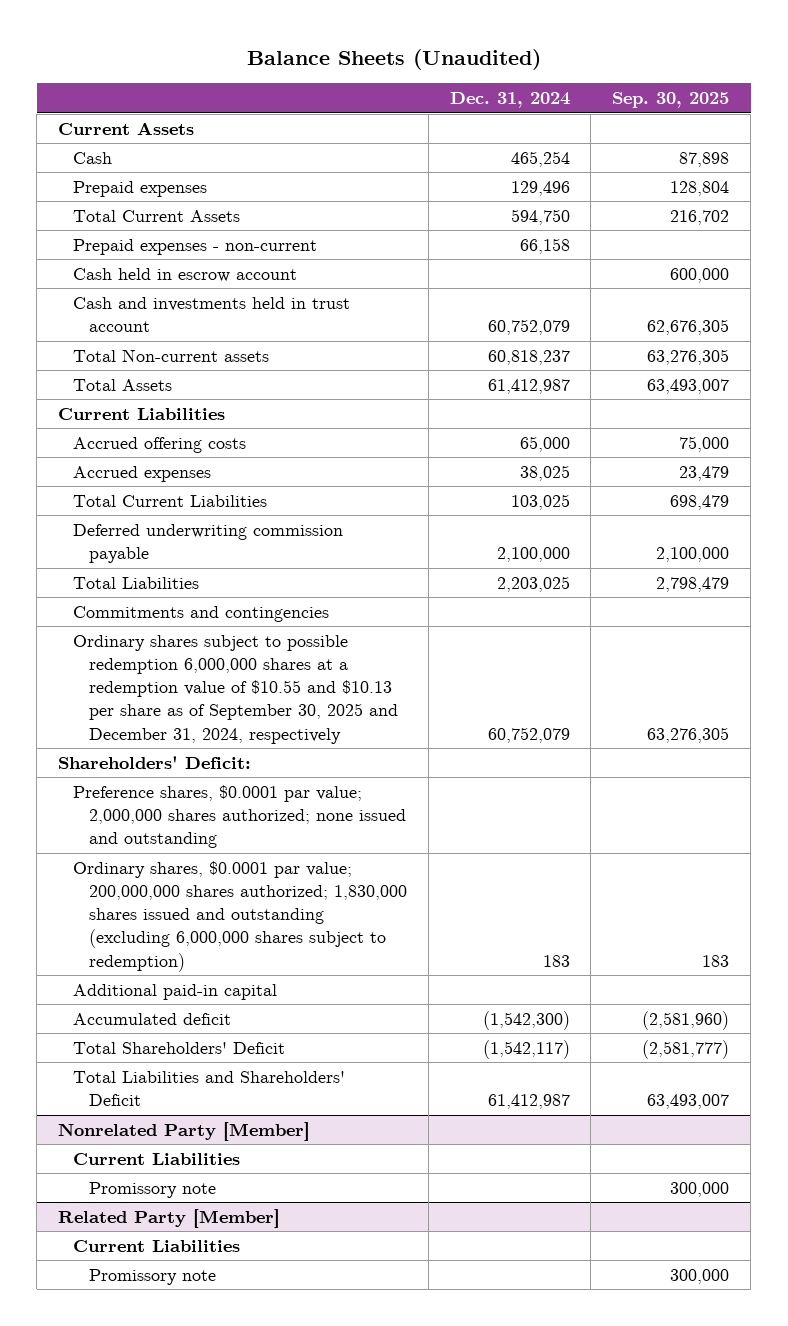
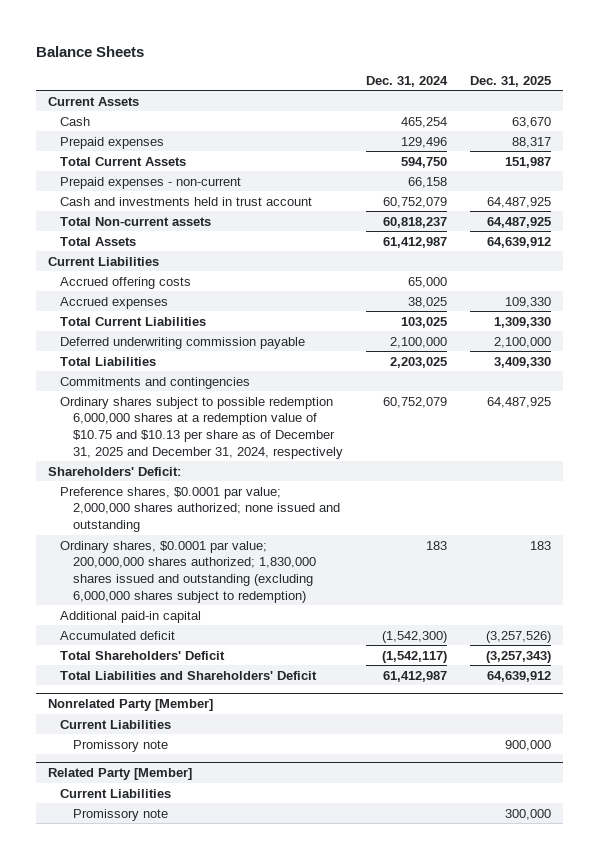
[246,48,541,70] Balance Sheets (Unaudited) -> [36,45,145,57] Balance Sheets
[612,92,730,109] Sep. 30, 2025 -> none
none -> [470,75,552,87] Dec. 31, 2025
[73,267,298,282] Cash held in escrow account -> none
[73,634,398,744] Ordinary shares subject to possible redemption 6,000,000 shares at a redemption value of $10.55 and $10.13 per share as of September 30, 2025 and December 31, 2024, respectively -> [60,396,343,459] Ordinary shares subject to possible redemption 6,000,000 shares at a redemption value of $10.75 and $10.13 per share as of December 31, 2025 and December 31, 2024, respectively

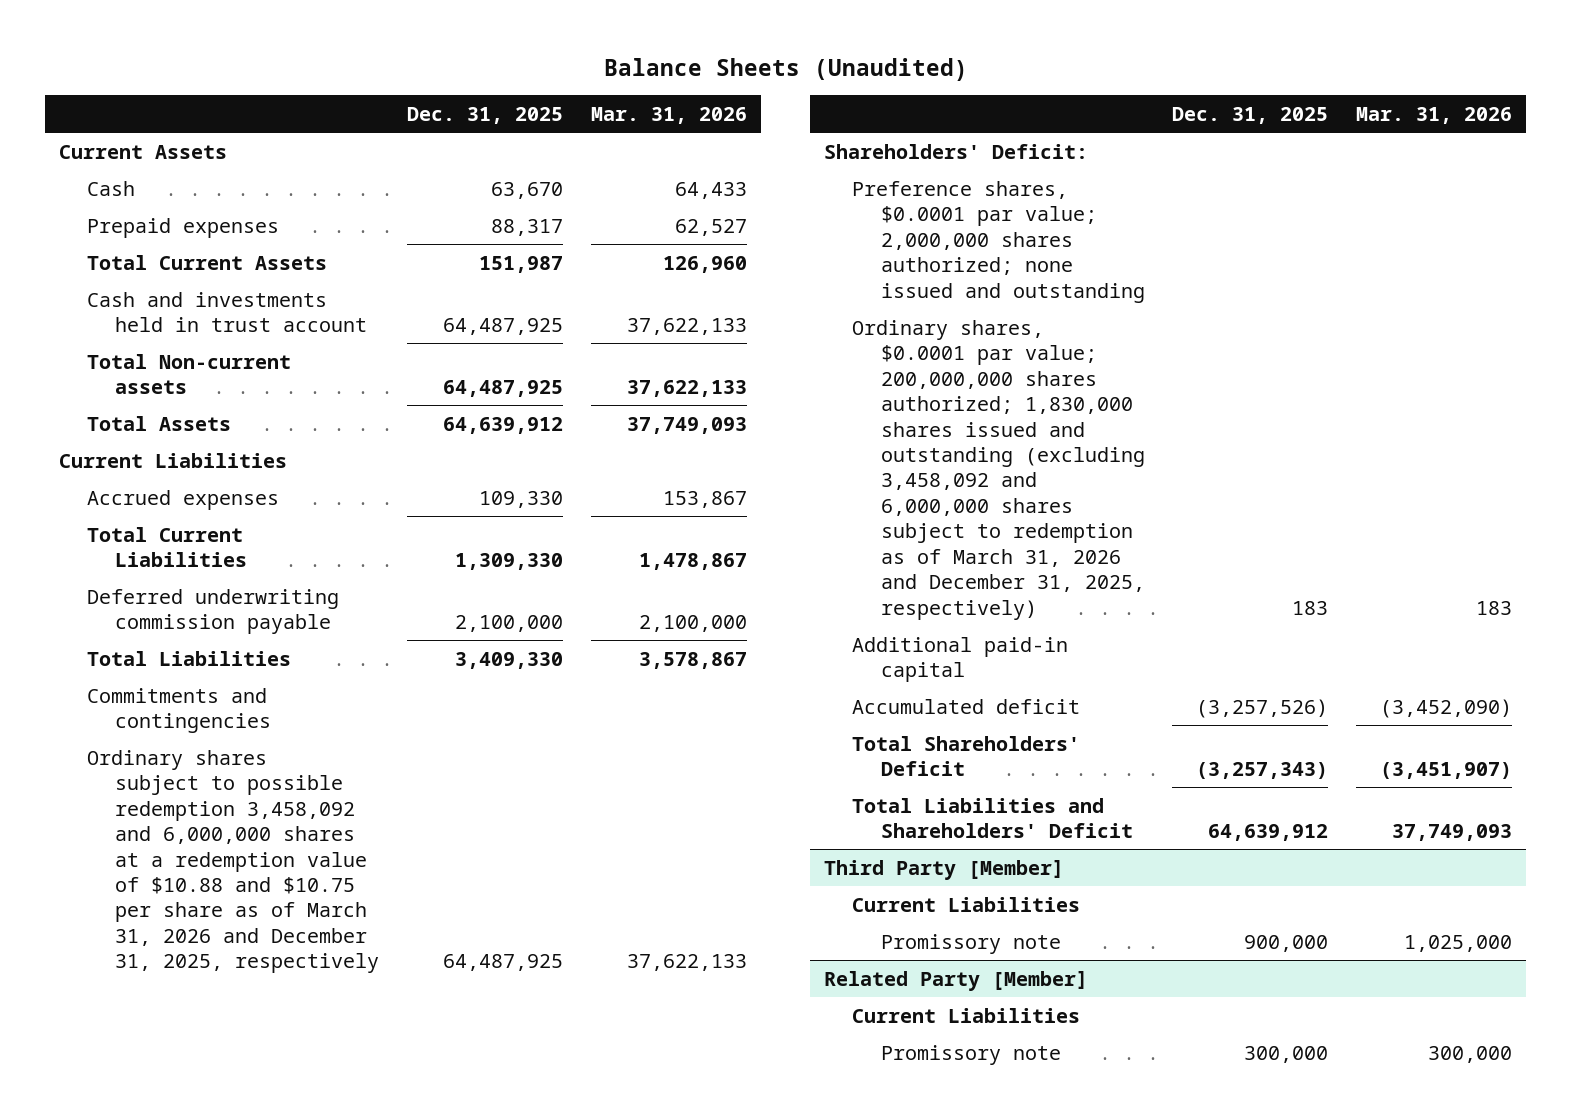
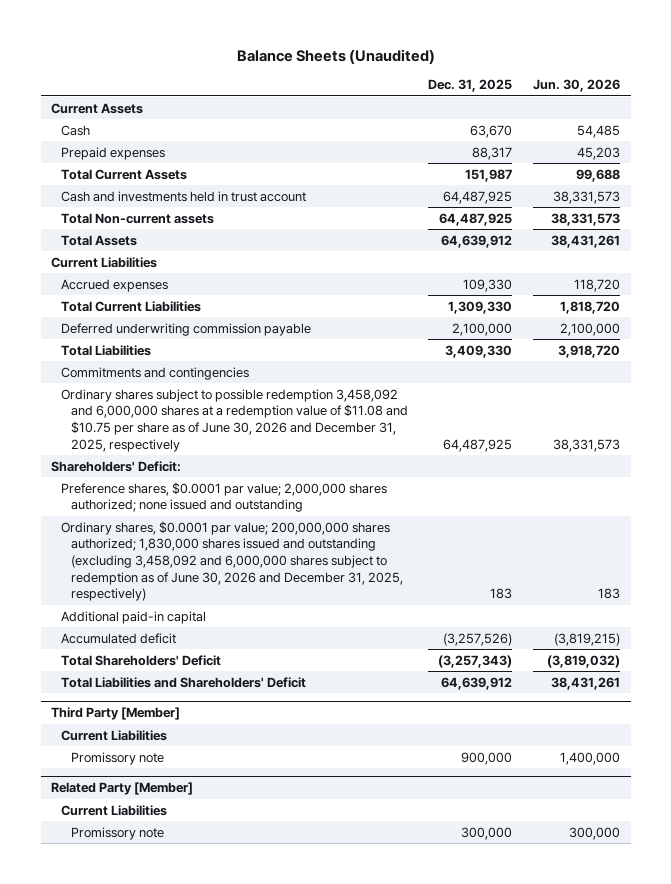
[590,107,747,125] Mar. 31, 2026 -> none
none -> [533,79,621,93] Jun. 30, 2026
[87,749,380,974] Ordinary shares subject to possible redemption 3,458,092 and 6,000,000 shares at a redemption value of $10.88 and $10.75 per share as of March 31, 2026 and December 31, 2025, respectively -> [60,388,408,452] Ordinary shares subject to possible redemption 3,458,092 and 6,000,000 shares at a redemption value of $11.08 and $10.75 per share as of June 30, 2026 and December 31, 2025, respectively
[852,319,1145,620] Ordinary shares, $0.0001 par value; 200,000,000 shares authorized; 1,830,000 shares issued and outstanding (excluding 3,458,092 and 6,000,000 shares subject to redemption as of March 31, 2026 and December 31, 2025, respectively) -> [60,520,403,602] Ordinary shares, $0.0001 par value; 200,000,000 shares authorized; 1,830,000 shares issued and outstanding (excluding 3,458,092 and 6,000,000 shares subject to redemption as of June 30, 2026 and December 31, 2025, respectively)

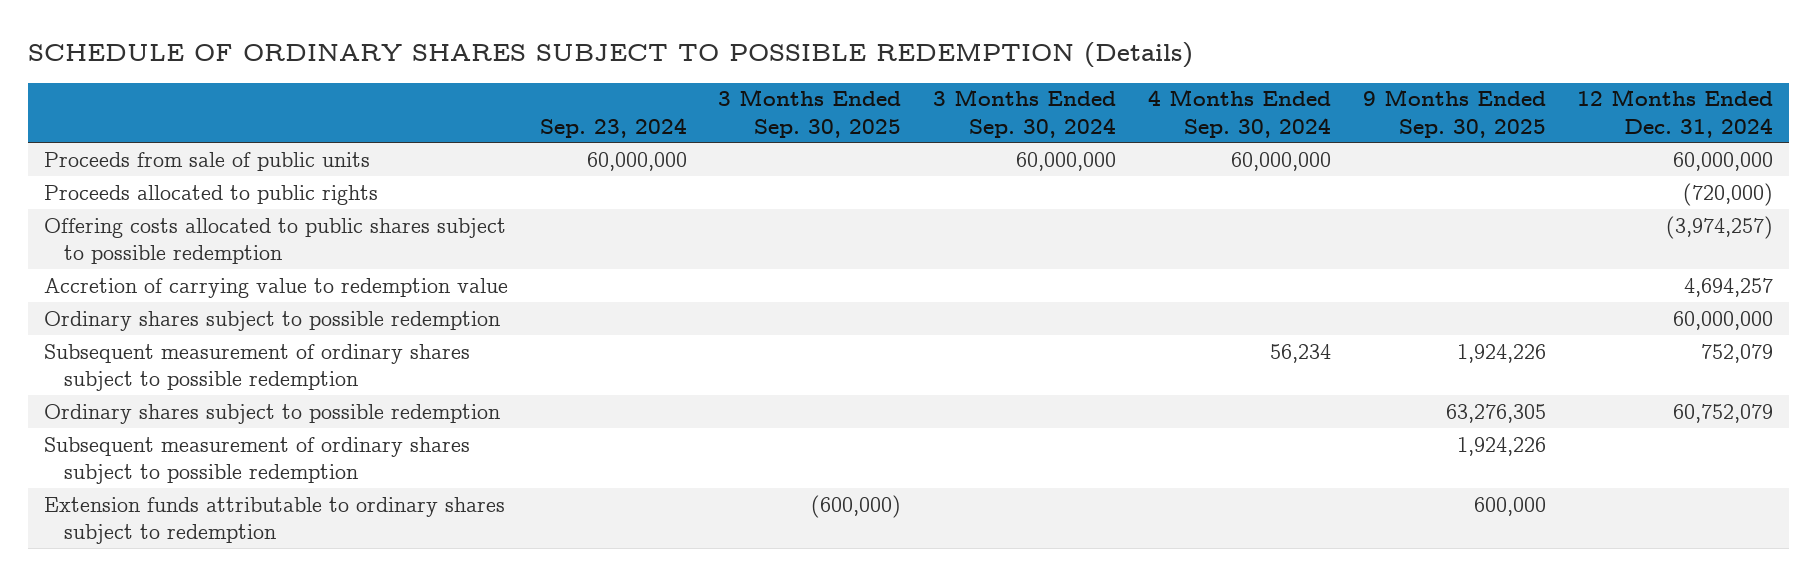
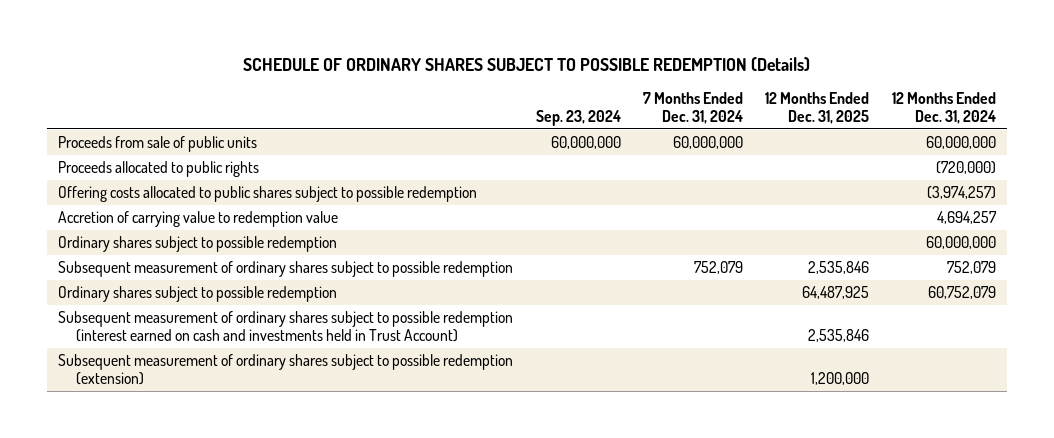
[718,89,902,138] 3 Months Ended Sep. 30, 2025 -> none
[933,89,1117,138] 3 Months Ended Sep. 30, 2024 -> none
[1147,89,1331,138] 4 Months Ended Sep. 30, 2024 -> none
[1362,89,1546,138] 9 Months Ended Sep. 30, 2025 -> none
none -> [643,92,744,125] 7 Months Ended Dec. 31, 2024
none -> [765,92,870,125] 12 Months Ended Dec. 31, 2025
[43,496,505,544] Extension funds attributable to ordinary shares subject to redemption -> none
none -> [58,311,514,342] Subsequent measurement of ordinary shares subject to possible redemption (interest earned on cash and investments held in Trust Account)
[43,436,470,484] Subsequent measurement of ordinary shares subject to possible redemption -> [58,354,514,385] Subsequent measurement of ordinary shares subject to possible redemption (extension)

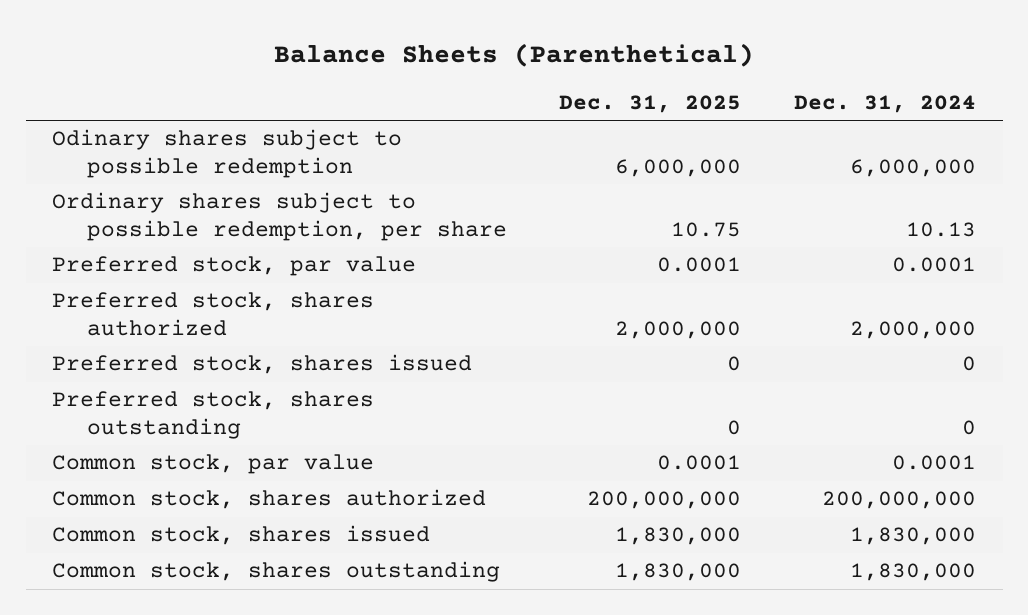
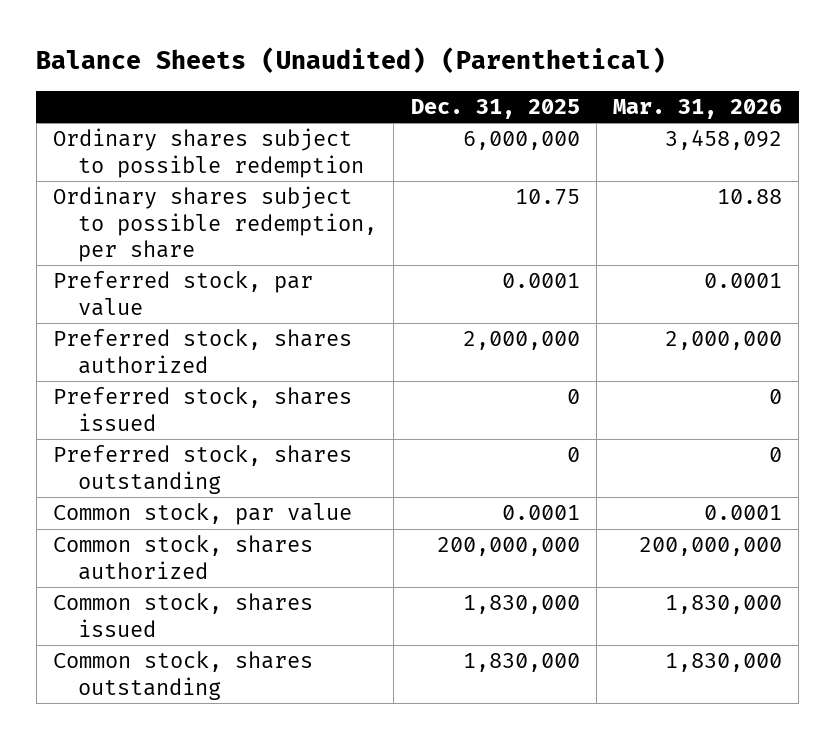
[274,42,755,67] Balance Sheets (Parenthetical) -> [36,47,667,74] Balance Sheets (Unaudited) (Parenthetical)
[794,95,977,114] Dec. 31, 2024 -> none
none -> [613,98,783,119] Mar. 31, 2026
[51,129,402,179] Odinary shares subject to possible redemption -> [52,128,364,178] Ordinary shares subject to possible redemption

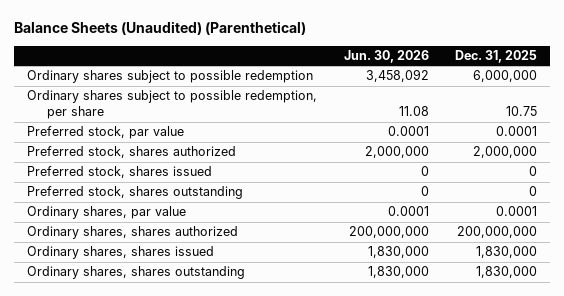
[613,98,783,119] Mar. 31, 2026 -> none
none -> [343,50,429,64] Jun. 30, 2026
[52,503,352,526] Common stock, par value -> [27,206,187,220] Ordinary shares, par value
[52,535,313,580] Common stock, shares authorized -> [27,226,239,240] Ordinary shares, shares authorized
[52,593,313,637] Common stock, shares issued -> [27,246,215,260] Ordinary shares, shares issued
[52,651,313,700] Common stock, shares outstanding -> [27,266,246,280] Ordinary shares, shares outstanding

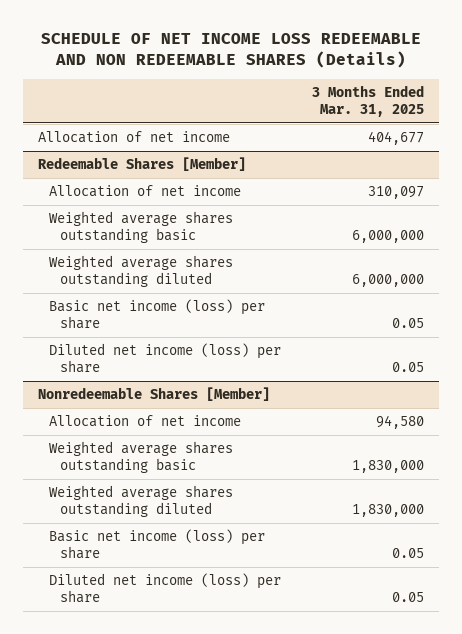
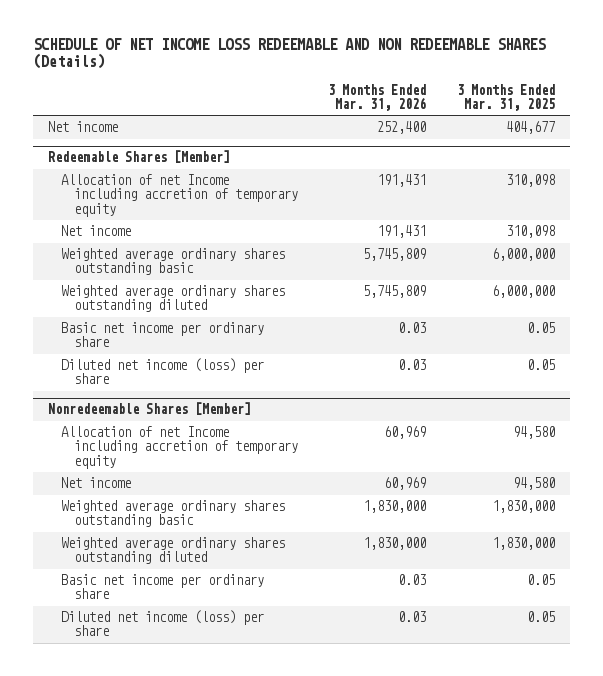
none -> [328,83,427,111] 3 Months Ended Mar. 31, 2026
[38,131,231,144] Allocation of net income -> [48,121,119,133] Net income
none -> [61,174,299,217] Allocation of net Income including accretion of temporary equity
[48,185,241,198] Allocation of net income -> [61,225,132,237] Net income
[367,186,424,200] 310,097 -> [505,225,555,239] 310,098
[48,211,233,244] Weighted average shares outstanding basic -> [61,248,286,276] Weighted average ordinary shares outstanding basic
[48,255,233,288] Weighted average shares outstanding diluted -> [61,285,286,313] Weighted average ordinary shares outstanding diluted
[48,299,265,330] Basic net income (loss) per share -> [61,322,265,348] Basic net income per ordinary share
none -> [61,426,299,469] Allocation of net Income including accretion of temporary equity
[48,415,241,428] Allocation of net income -> [61,477,132,489] Net income
[48,441,233,474] Weighted average shares outstanding basic -> [61,500,286,528] Weighted average ordinary shares outstanding basic
[48,485,233,518] Weighted average shares outstanding diluted -> [61,537,286,565] Weighted average ordinary shares outstanding diluted
[48,529,265,560] Basic net income (loss) per share -> [61,574,265,600] Basic net income per ordinary share

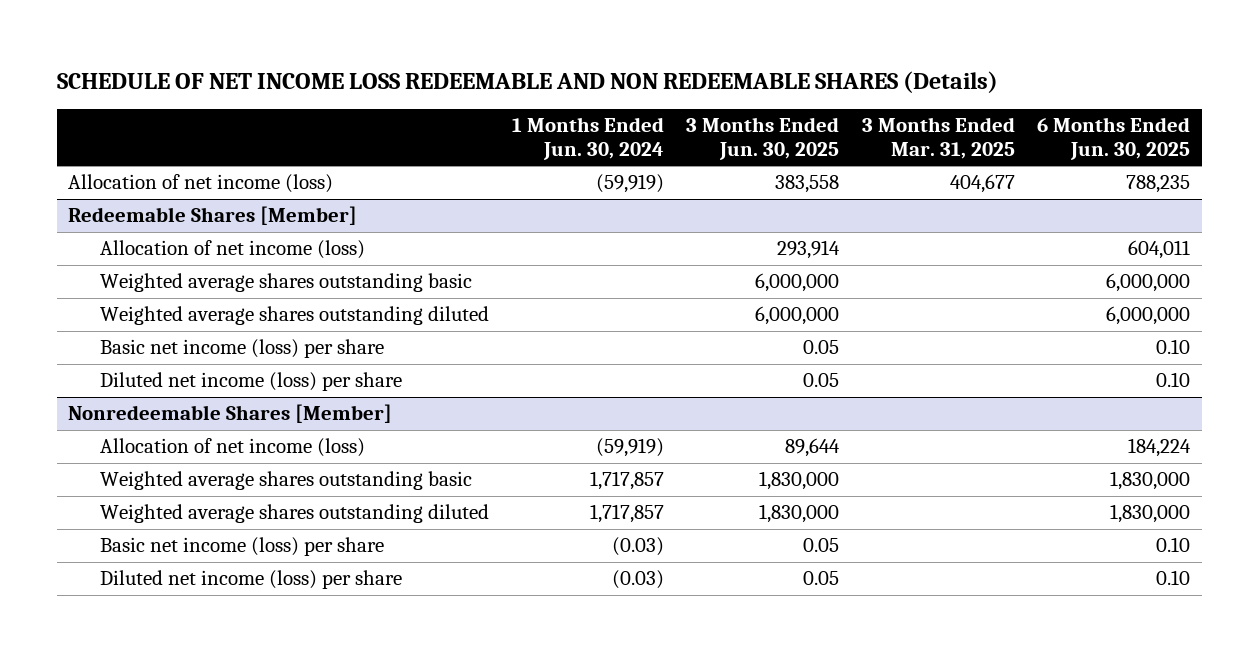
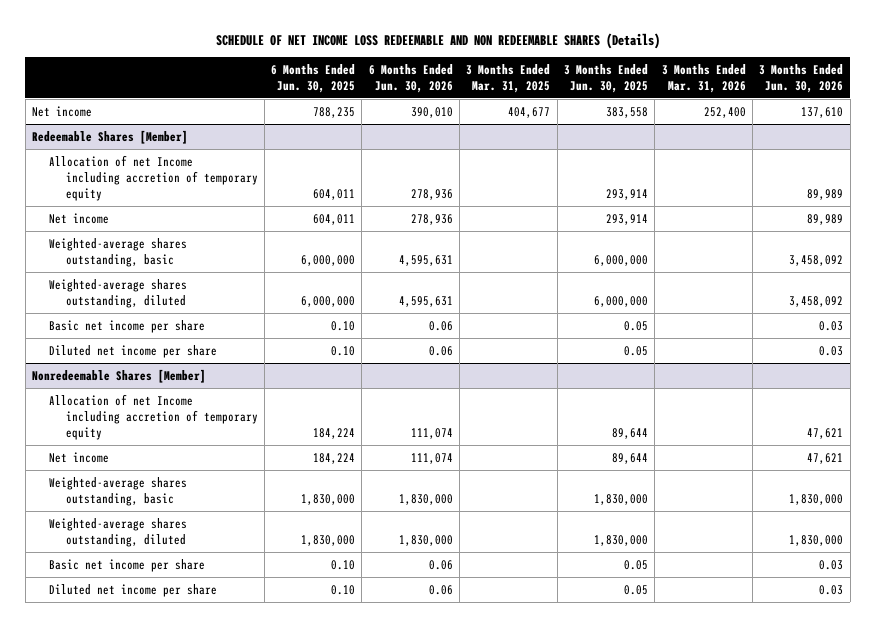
[511,117,664,160] 1 Months Ended Jun. 30, 2024 -> none
none -> [368,63,453,93] 6 Months Ended Jun. 30, 2026
none -> [661,63,746,93] 3 Months Ended Mar. 31, 2026
none -> [759,63,844,93] 3 Months Ended Jun. 30, 2026
[68,174,334,194] Allocation of net income (loss) -> [32,105,93,117] Net income
none -> [48,154,258,201] Allocation of net Income including accretion of temporary equity
[99,240,365,260] Allocation of net income (loss) -> [48,212,109,224] Net income
[99,273,472,293] Weighted average shares outstanding basic -> [48,237,187,267] Weighted-average shares outstanding, basic
[99,306,489,326] Weighted average shares outstanding diluted -> [48,278,187,308] Weighted-average shares outstanding, diluted
[99,339,384,359] Basic net income (loss) per share -> [48,319,205,333] Basic net income per share
[99,372,402,392] Diluted net income (loss) per share -> [48,344,217,358] Diluted net income per share
none -> [48,393,258,440] Allocation of net Income including accretion of temporary equity
[99,438,365,458] Allocation of net income (loss) -> [48,451,109,463] Net income
[99,471,472,491] Weighted average shares outstanding basic -> [48,476,187,506] Weighted-average shares outstanding, basic
[99,504,489,524] Weighted average shares outstanding diluted -> [48,517,187,547] Weighted-average shares outstanding, diluted
[99,537,384,557] Basic net income (loss) per share -> [48,558,205,572] Basic net income per share
[99,570,402,590] Diluted net income (loss) per share -> [48,583,217,597] Diluted net income per share

